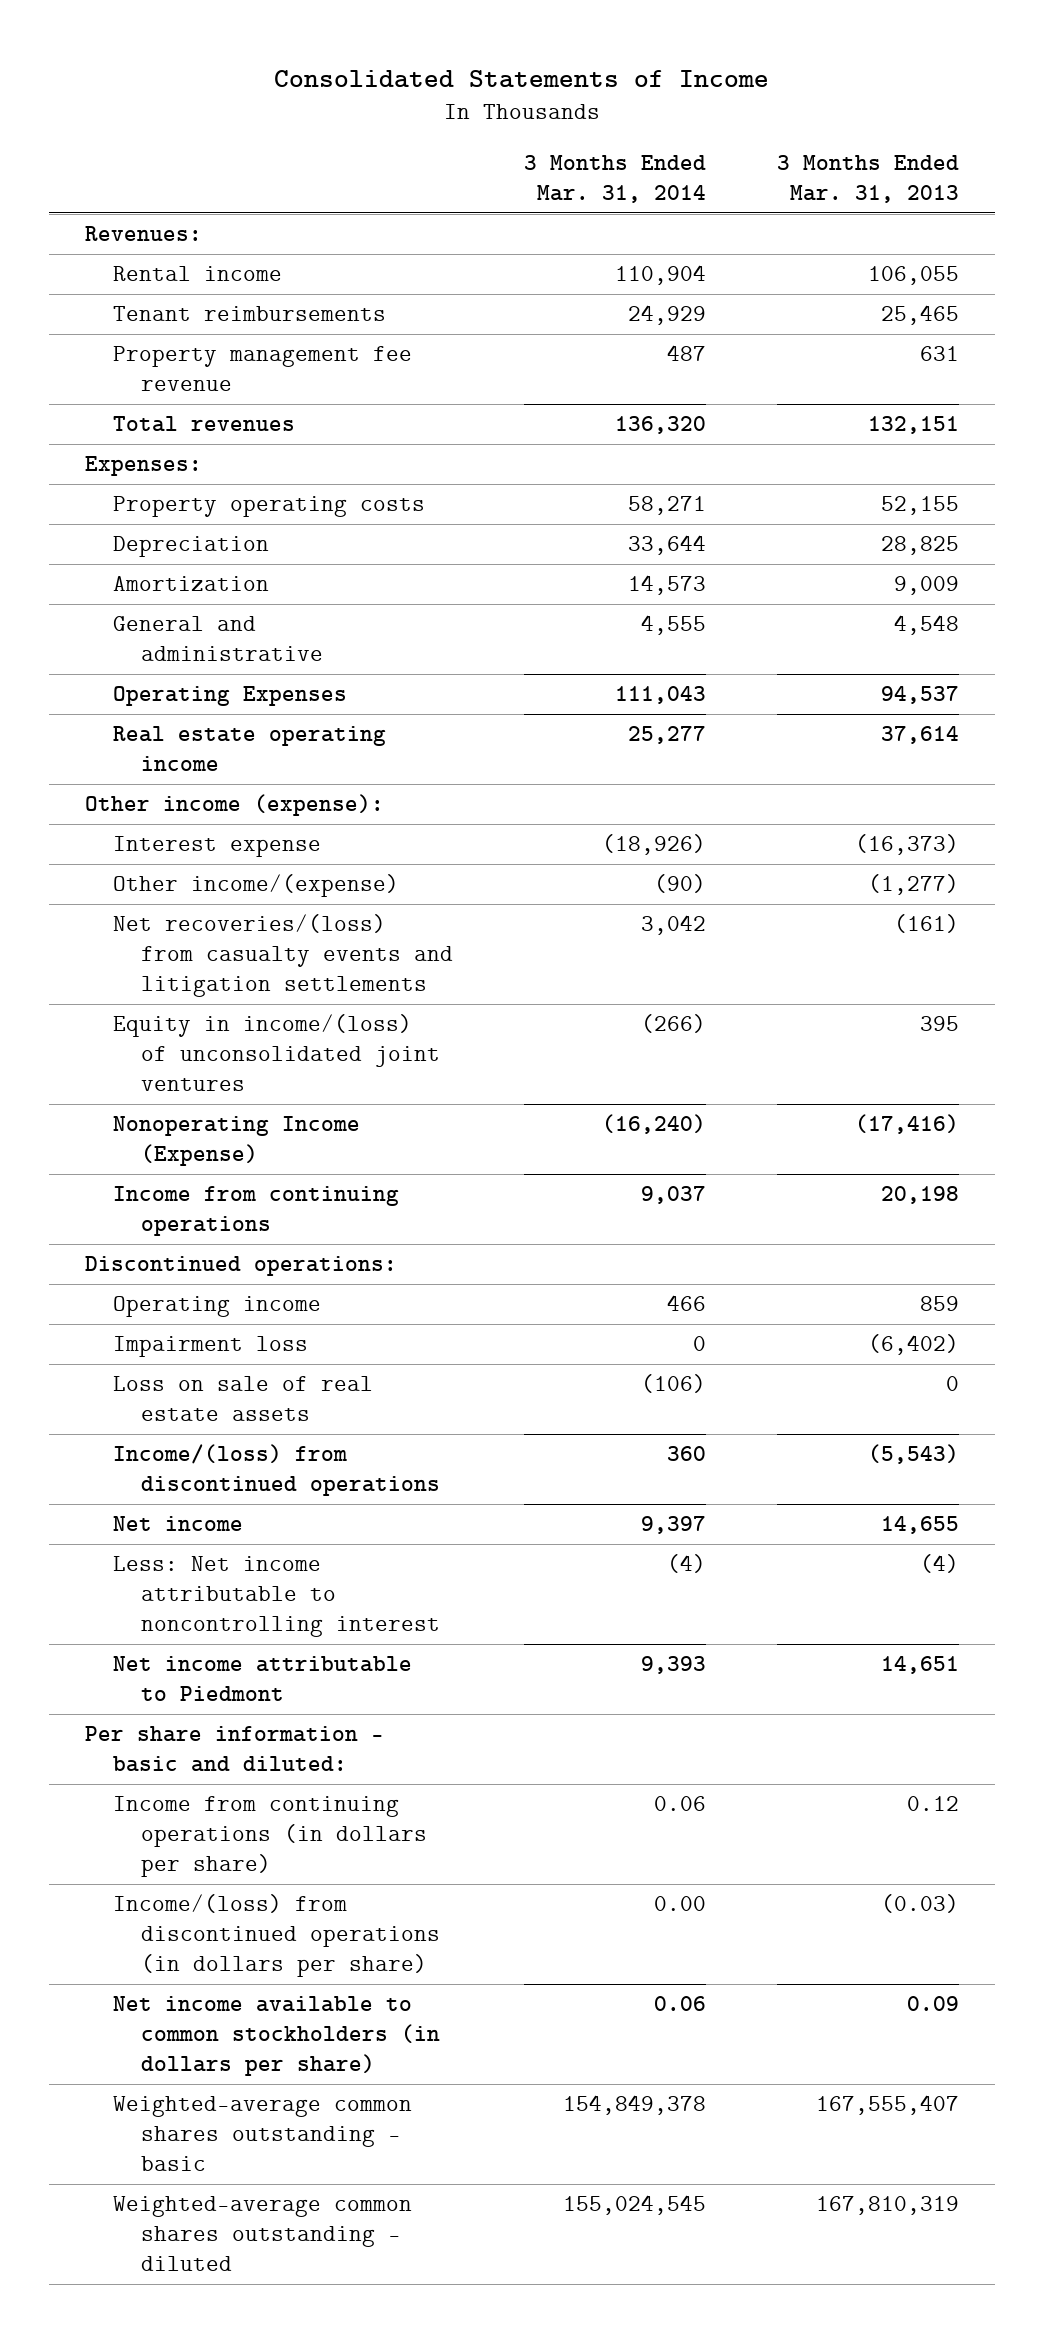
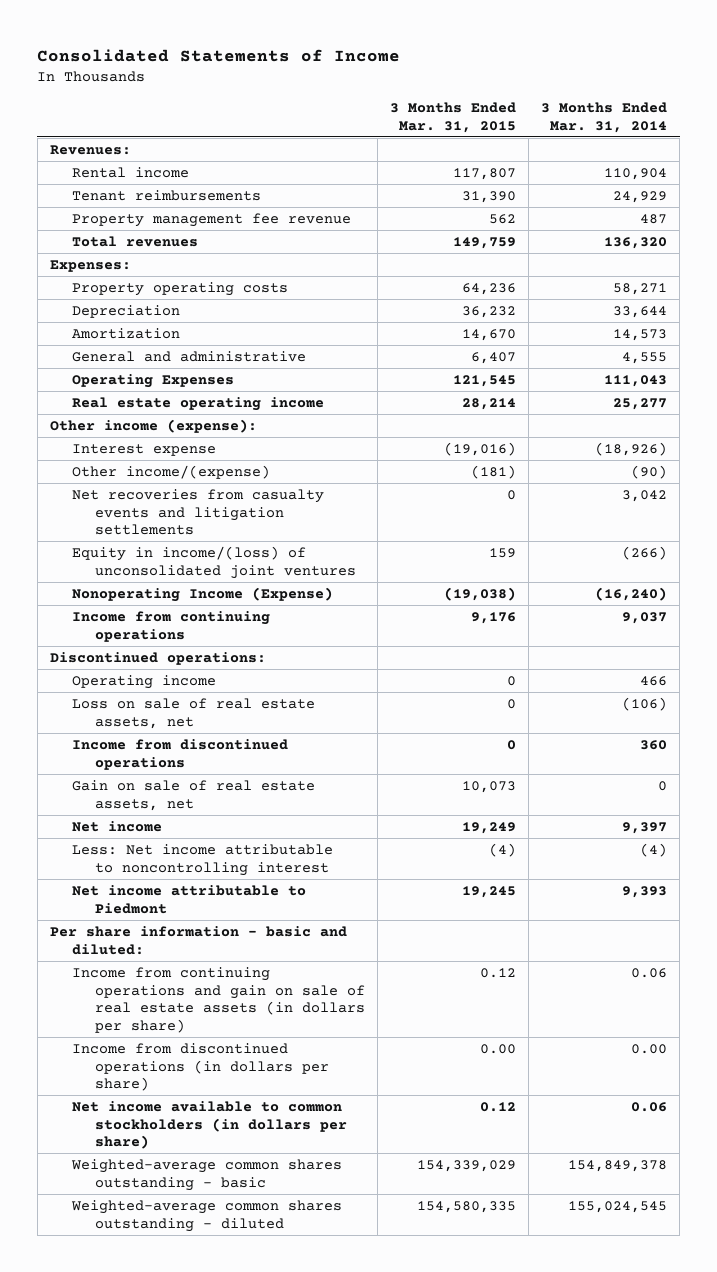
[777,155,960,204] 3 Months Ended Mar. 31, 2013 -> none
none -> [389,102,516,133] 3 Months Ended Mar. 31, 2015
[113,914,454,998] Net recoveries/(loss) from casualty events and litigation settlements -> [72,488,325,536] Net recoveries from casualty events and litigation settlements
[113,1336,309,1358] Impairment loss -> none
[113,1376,374,1422] Loss on sale of real estate assets -> [72,697,316,729] Loss on sale of real estate assets, net
[113,1444,441,1497] Income/(loss) from discontinued operations -> [72,738,289,770] Income from discontinued operations
none -> [72,779,316,811] Gain on sale of real estate assets, net
[113,1796,428,1878] Income from continuing operations (in dollars per share) -> [72,966,365,1034] Income from continuing operations and gain on sale of real estate assets (in dollars per share)
[113,1894,441,1978] Income/(loss) from discontinued operations (in dollars per share) -> [72,1042,329,1092] Income from discontinued operations (in dollars per share)

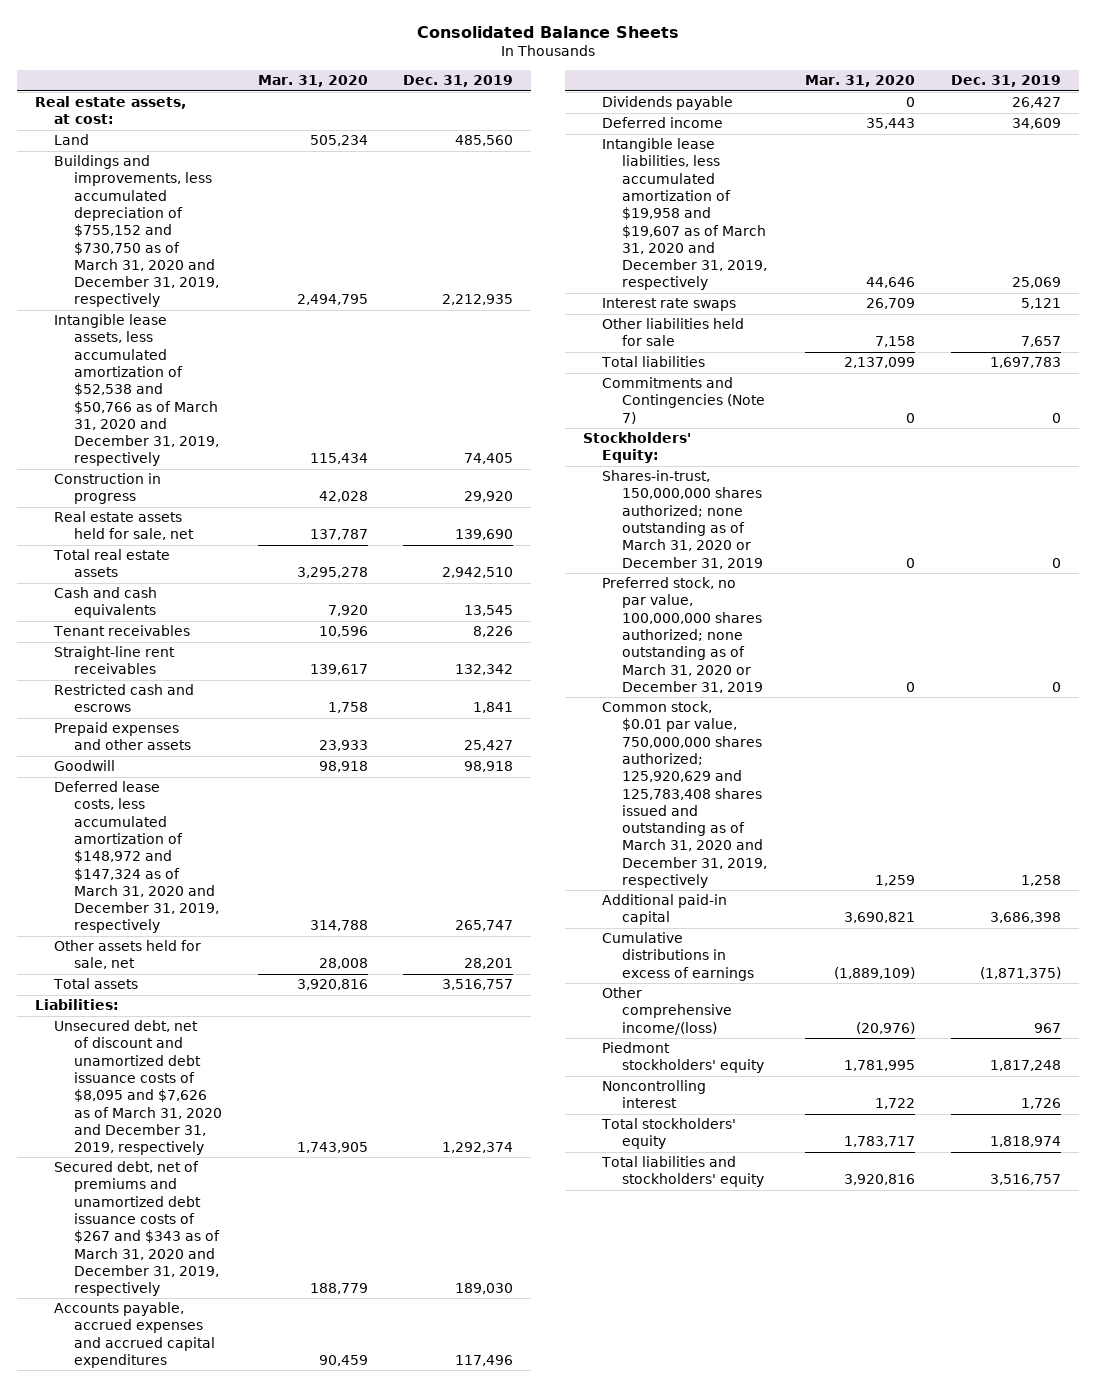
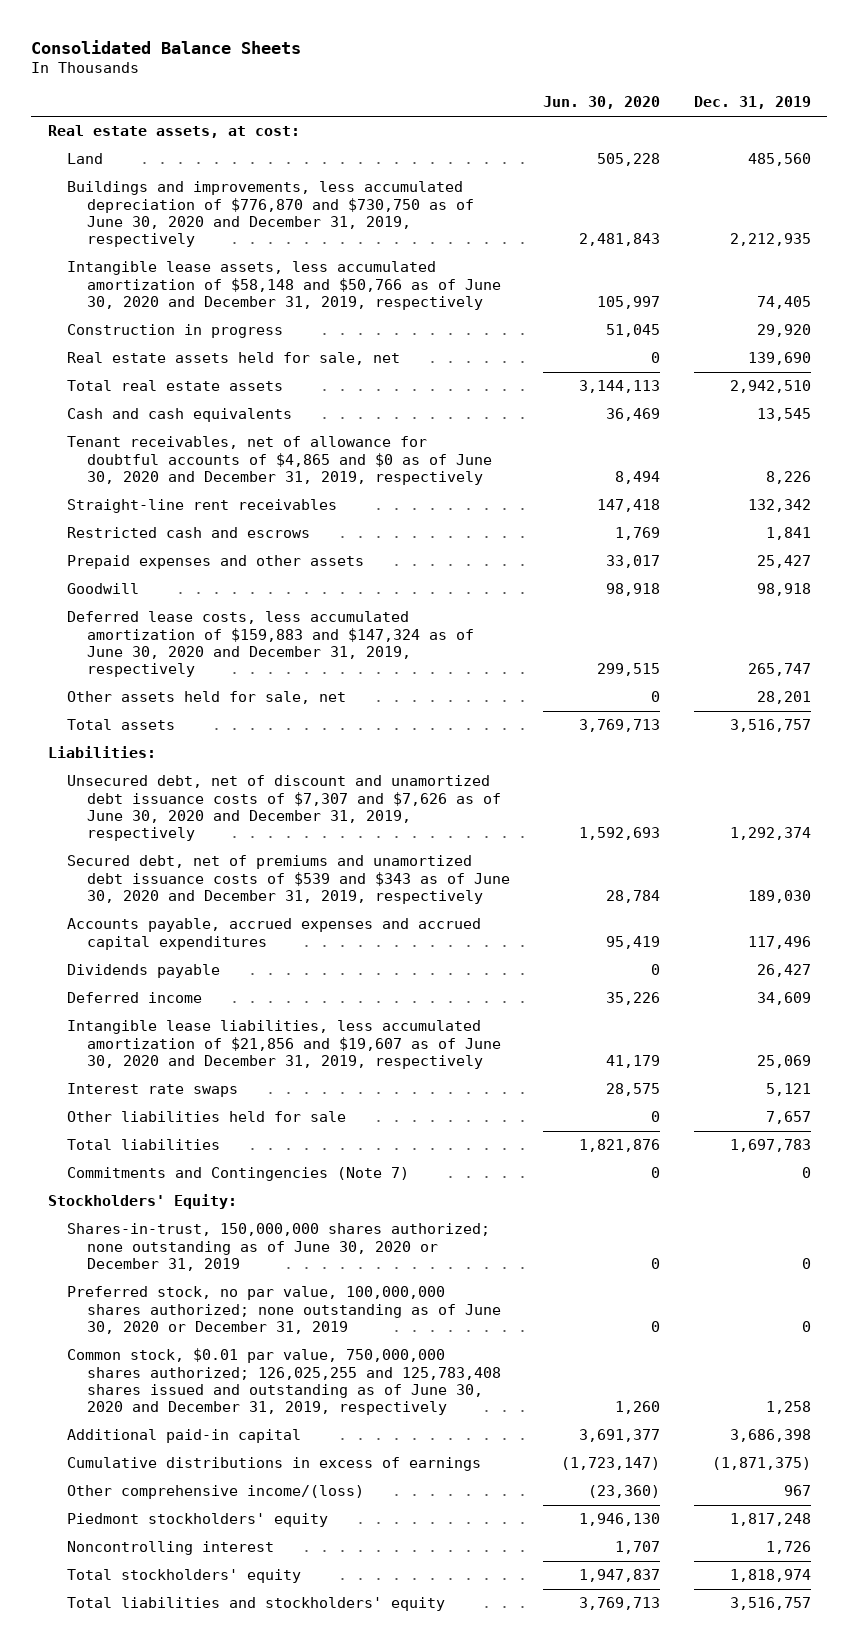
[257,75,368,88] Mar. 31, 2020 -> none
none -> [543,96,661,110] Jun. 30, 2020
[54,155,219,308] Buildings and improvements, less accumulated depreciation of $755,152 and $730,750 as of March 31, 2020 and December 31, 2019, respectively -> [67,181,475,248] Buildings and improvements, less accumulated depreciation of $776,870 and $730,750 as of June 30, 2020 and December 31, 2019, respectively
[54,314,219,467] Intangible lease assets, less accumulated amortization of $52,538 and $50,766 as of March 31, 2020 and December 31, 2019, respectively -> [67,261,502,310] Intangible lease assets, less accumulated amortization of $58,148 and $50,766 as of June 30, 2020 and December 31, 2019, respectively
[53,625,191,637] Tenant receivables -> [67,436,493,485] Tenant receivables, net of allowance for doubtful accounts of $4,865 and $0 as of June 30, 2020 and December 31, 2019, respectively
[54,781,219,934] Deferred lease costs, less accumulated amortization of $148,972 and $147,324 as of March 31, 2020 and December 31, 2019, respectively -> [67,611,475,678] Deferred lease costs, less accumulated amortization of $159,883 and $147,324 as of June 30, 2020 and December 31, 2019, respectively
[54,1020,222,1156] Unsecured debt, net of discount and unamortized debt issuance costs of $8,095 and $7,626 as of March 31, 2020 and December 31, 2019, respectively -> [67,775,502,842] Unsecured debt, net of discount and unamortized debt issuance costs of $7,307 and $7,626 as of June 30, 2020 and December 31, 2019, respectively
[54,1161,220,1297] Secured debt, net of premiums and unamortized debt issuance costs of $267 and $343 as of March 31, 2020 and December 31, 2019, respectively -> [67,855,511,904] Secured debt, net of premiums and unamortized debt issuance costs of $539 and $343 as of June 30, 2020 and December 31, 2019, respectively
[602,138,767,291] Intangible lease liabilities, less accumulated amortization of $19,958 and $19,607 as of March 31, 2020 and December 31, 2019, respectively -> [67,1020,502,1069] Intangible lease liabilities, less accumulated amortization of $21,856 and $19,607 as of June 30, 2020 and December 31, 2019, respectively
[602,470,763,569] Shares-in-trust, 150,000,000 shares authorized; none outstanding as of March 31, 2020 or December 31, 2019 -> [67,1223,491,1271] Shares-in-trust, 150,000,000 shares authorized; none outstanding as of June 30, 2020 or December 31, 2019
[602,577,763,693] Preferred stock, no par value, 100,000,000 shares authorized; none outstanding as of March 31, 2020 or December 31, 2019 -> [67,1286,502,1334] Preferred stock, no par value, 100,000,000 shares authorized; none outstanding as of June 30, 2020 or December 31, 2019
[602,701,767,888] Common stock, $0.01 par value, 750,000,000 shares authorized; 125,920,629 and 125,783,408 shares issued and outstanding as of March 31, 2020 and December 31, 2019, respectively -> [67,1348,502,1416] Common stock, $0.01 par value, 750,000,000 shares authorized; 126,025,255 and 125,783,408 shares issued and outstanding as of June 30, 2020 and December 31, 2019, respectively

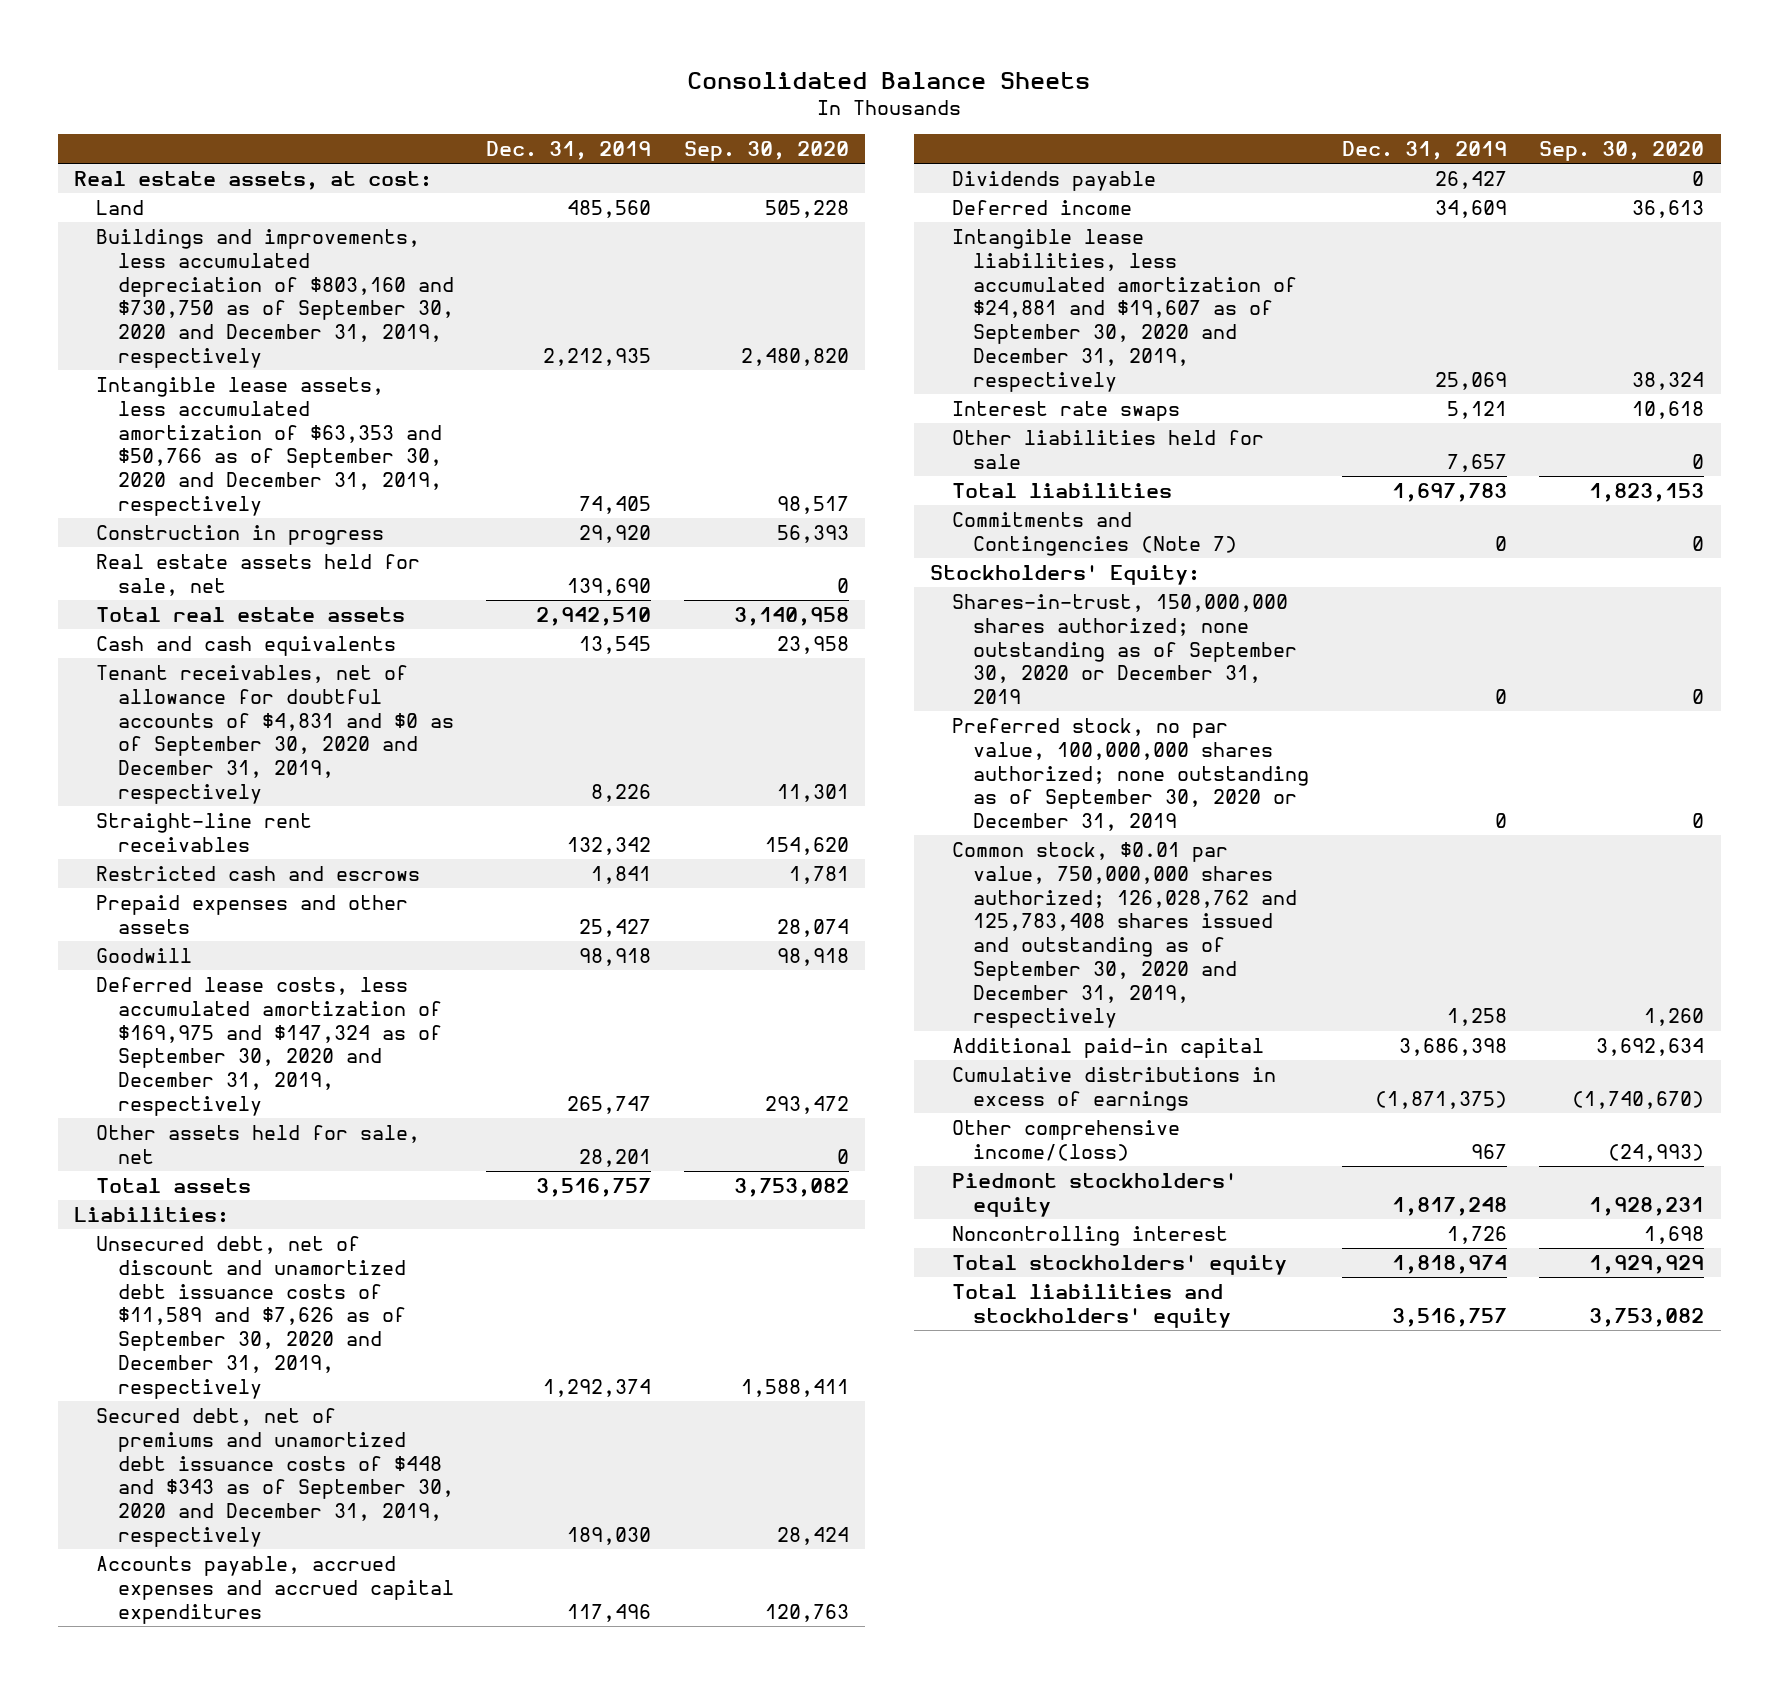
[543,96,661,110] Jun. 30, 2020 -> none
none -> [683,141,849,162] Sep. 30, 2020
[67,181,475,248] Buildings and improvements, less accumulated depreciation of $776,870 and $730,750 as of June 30, 2020 and December 31, 2019, respectively -> [96,228,454,368] Buildings and improvements, less accumulated depreciation of $803,160 and $730,750 as of September 30, 2020 and December 31, 2019, respectively
[67,261,502,310] Intangible lease assets, less accumulated amortization of $58,148 and $50,766 as of June 30, 2020 and December 31, 2019, respectively -> [96,376,442,516] Intangible lease assets, less accumulated amortization of $63,353 and $50,766 as of September 30, 2020 and December 31, 2019, respectively
[67,436,493,485] Tenant receivables, net of allowance for doubtful accounts of $4,865 and $0 as of June 30, 2020 and December 31, 2019, respectively -> [96,664,454,804] Tenant receivables, net of allowance for doubtful accounts of $4,831 and $0 as of September 30, 2020 and December 31, 2019, respectively
[67,611,475,678] Deferred lease costs, less accumulated amortization of $159,883 and $147,324 as of June 30, 2020 and December 31, 2019, respectively -> [96,976,442,1116] Deferred lease costs, less accumulated amortization of $169,975 and $147,324 as of September 30, 2020 and December 31, 2019, respectively
[67,775,502,842] Unsecured debt, net of discount and unamortized debt issuance costs of $7,307 and $7,626 as of June 30, 2020 and December 31, 2019, respectively -> [96,1235,406,1399] Unsecured debt, net of discount and unamortized debt issuance costs of $11,589 and $7,626 as of September 30, 2020 and December 31, 2019, respectively
[67,855,511,904] Secured debt, net of premiums and unamortized debt issuance costs of $539 and $343 as of June 30, 2020 and December 31, 2019, respectively -> [96,1407,454,1547] Secured debt, net of premiums and unamortized debt issuance costs of $448 and $343 as of September 30, 2020 and December 31, 2019, respectively
[67,1020,502,1069] Intangible lease liabilities, less accumulated amortization of $21,856 and $19,607 as of June 30, 2020 and December 31, 2019, respectively -> [951,228,1298,392] Intangible lease liabilities, less accumulated amortization of $24,881 and $19,607 as of September 30, 2020 and December 31, 2019, respectively
[67,1223,491,1271] Shares-in-trust, 150,000,000 shares authorized; none outstanding as of June 30, 2020 or December 31, 2019 -> [951,593,1298,705] Shares-in-trust, 150,000,000 shares authorized; none outstanding as of September 30, 2020 or December 31, 2019
[67,1286,502,1334] Preferred stock, no par value, 100,000,000 shares authorized; none outstanding as of June 30, 2020 or December 31, 2019 -> [951,717,1310,832] Preferred stock, no par value, 100,000,000 shares authorized; none outstanding as of September 30, 2020 or December 31, 2019
[67,1348,502,1416] Common stock, $0.01 par value, 750,000,000 shares authorized; 126,025,255 and 125,783,408 shares issued and outstanding as of June 30, 2020 and December 31, 2019, respectively -> [951,841,1298,1029] Common stock, $0.01 par value, 750,000,000 shares authorized; 126,028,762 and 125,783,408 shares issued and outstanding as of September 30, 2020 and December 31, 2019, respectively

